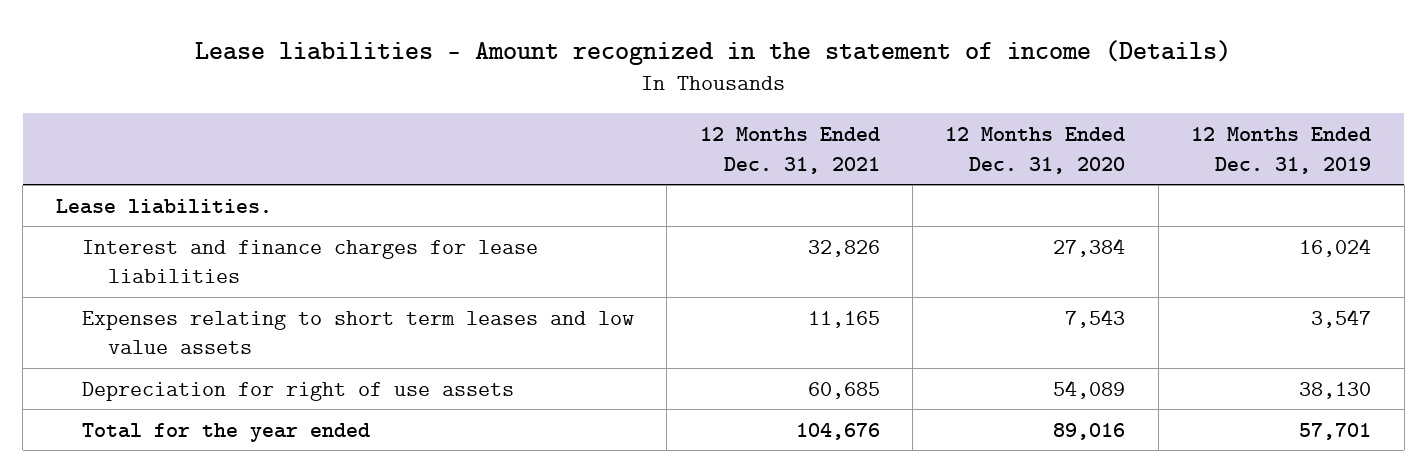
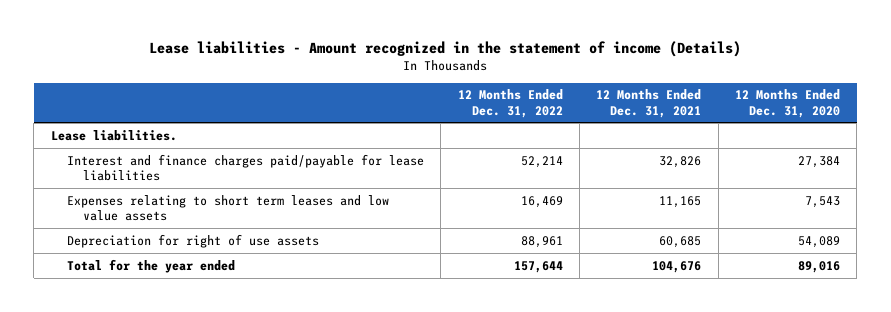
[1191,127,1372,174] 12 Months Ended Dec. 31, 2019 -> none
none -> [457,89,563,118] 12 Months Ended Dec. 31, 2022
[81,239,538,284] Interest and finance charges for lease liabilities -> [66,153,424,181] Interest and finance charges paid/payable for lease liabilities

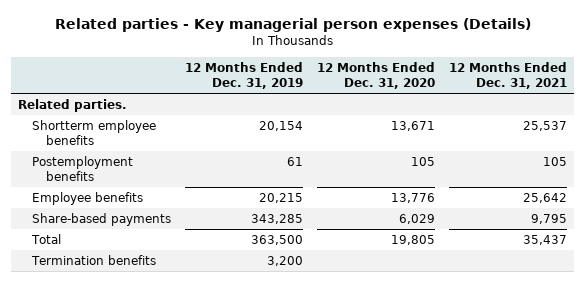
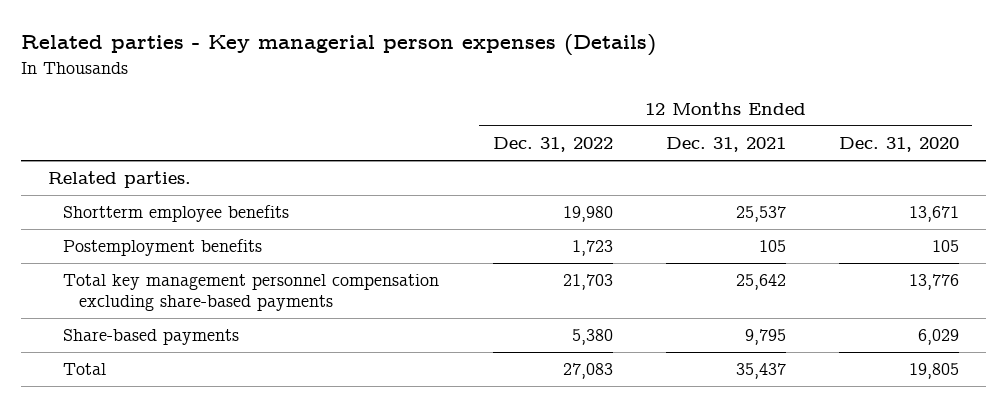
[185,61,304,90] 12 Months Ended Dec. 31, 2019 -> none
none -> [492,137,613,153] Dec. 31, 2022
[32,191,144,205] Employee benefits -> [63,274,440,312] Total key management personnel compensation excluding share-based payments
[31,254,157,265] Termination benefits -> none

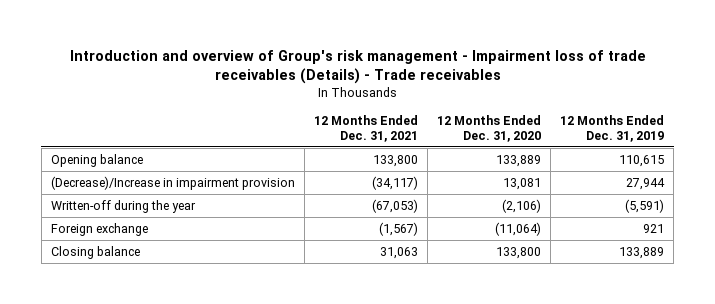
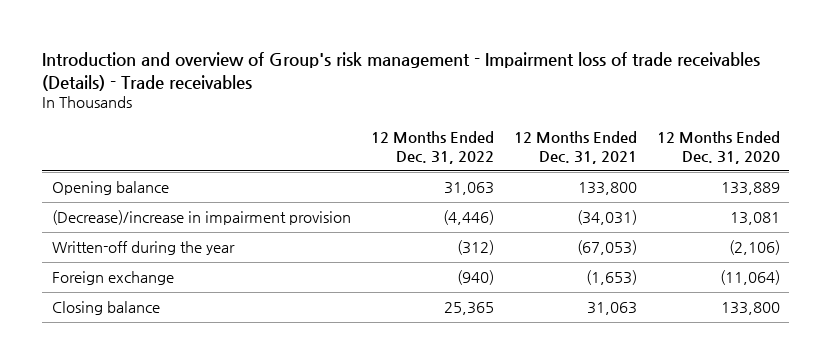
[560,115,665,142] 12 Months Ended Dec. 31, 2019 -> none
none -> [371,130,495,164] 12 Months Ended Dec. 31, 2022
[50,175,295,190] (Decrease)/Increase in impairment provision -> [52,210,352,226] (Decrease)/increase in impairment provision
[371,175,418,190] (34,117) -> [576,210,637,226] (34,031)
[378,221,418,236] (1,567) -> [585,270,637,286] (1,653)

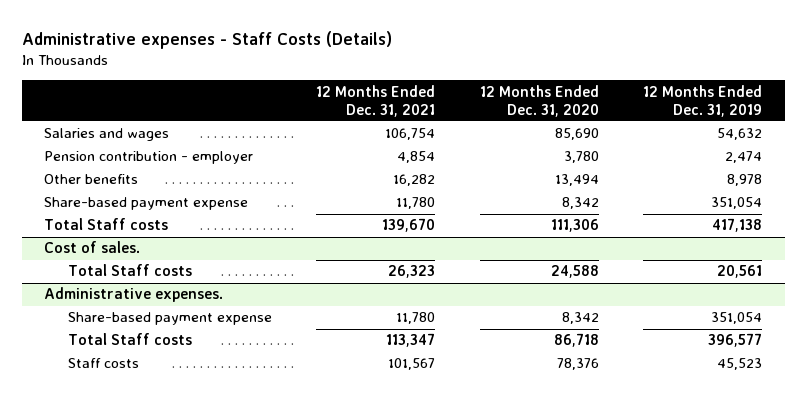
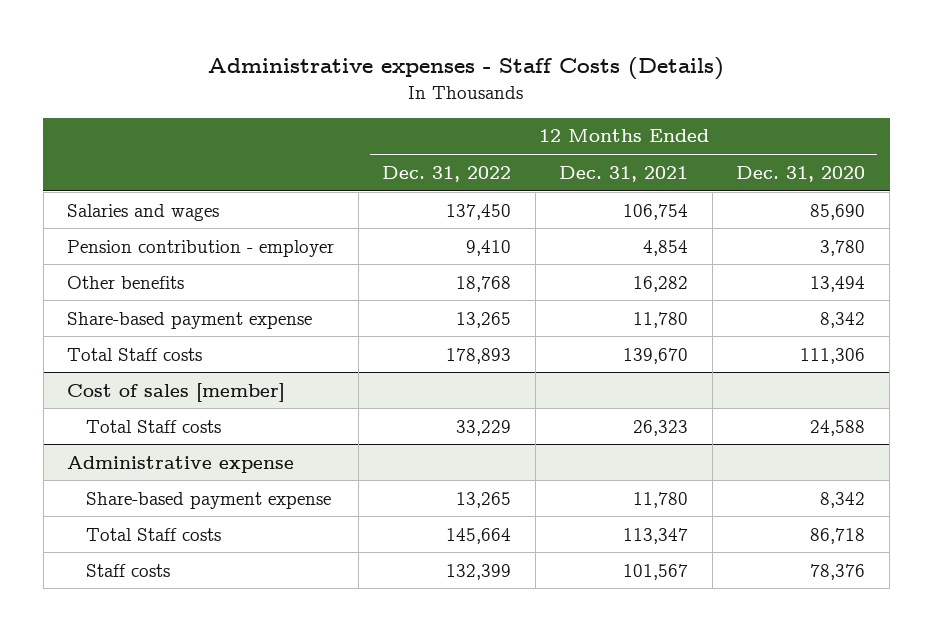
[643,84,763,117] 12 Months Ended Dec. 31, 2019 -> none
none -> [382,165,512,182] Dec. 31, 2022
[44,241,141,254] Cost of sales. -> [67,382,286,402] Cost of sales [member]
[44,287,224,303] Administrative expenses. -> [67,455,295,473] Administrative expense

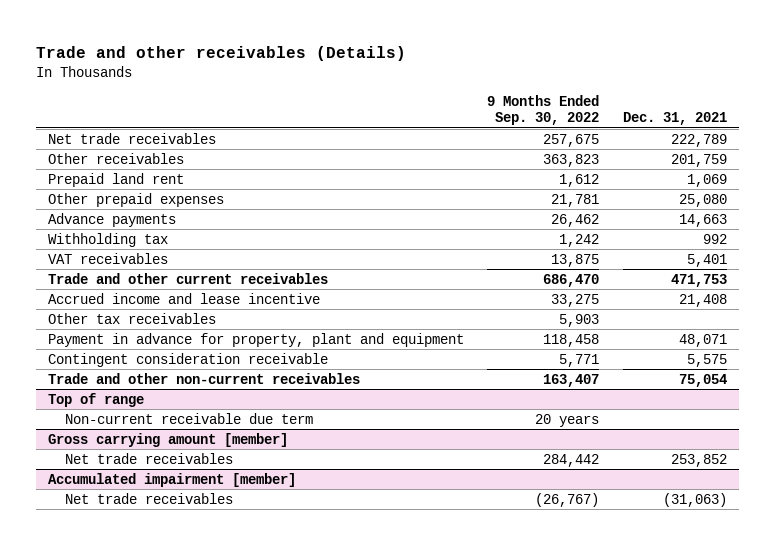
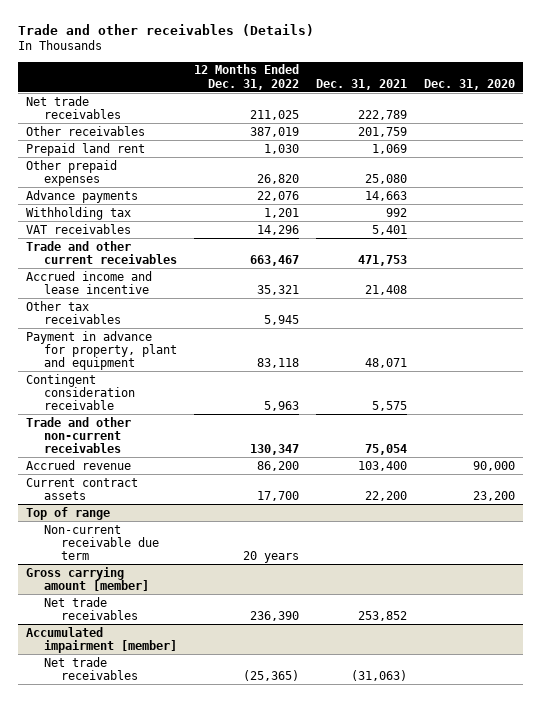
[487,94,600,125] 9 Months Ended Sep. 30, 2022 -> none
none -> [193,64,299,90] 12 Months Ended Dec. 31, 2022
none -> [423,78,515,90] Dec. 31, 2020
none -> [26,459,132,470] Accrued revenue
none -> [26,477,139,500] Current contract assets

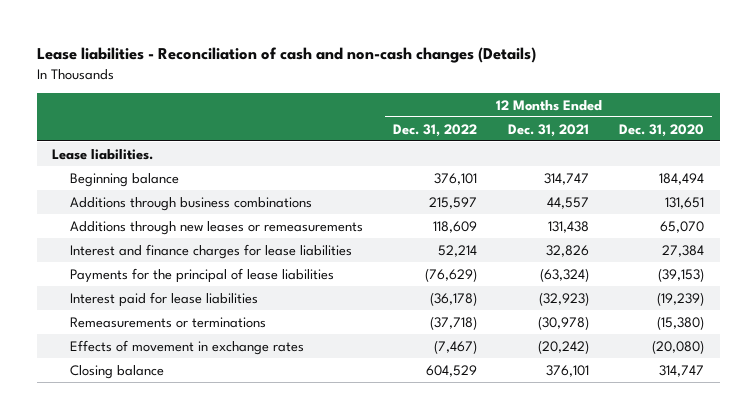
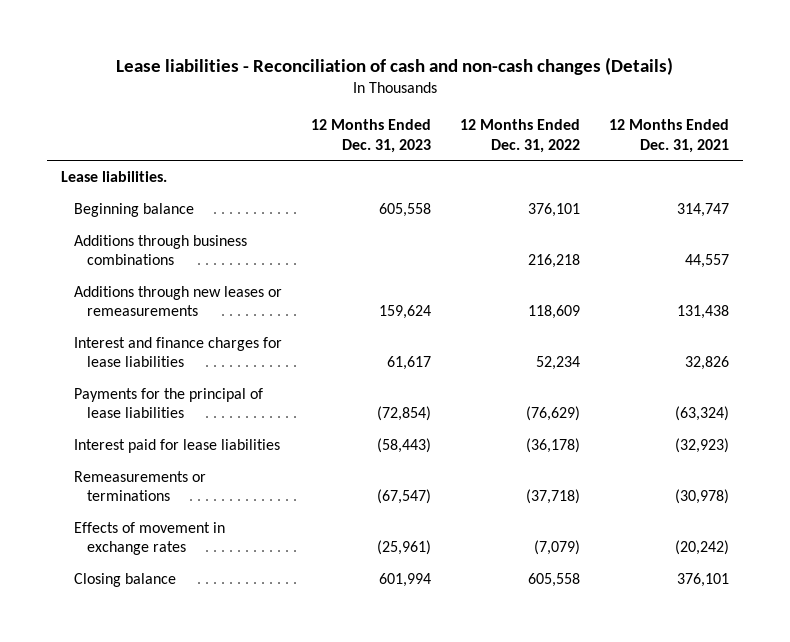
[619,123,705,137] Dec. 31, 2020 -> none
none -> [310,119,431,153] 12 Months Ended Dec. 31, 2023
[429,196,478,209] 215,597 -> [527,254,580,269] 216,218
[438,244,478,257] 52,214 -> [535,356,580,371] 52,234
[434,339,478,354] (7,467) -> [533,540,580,556] (7,079)
[426,364,478,377] 604,529 -> [527,572,580,587] 605,558

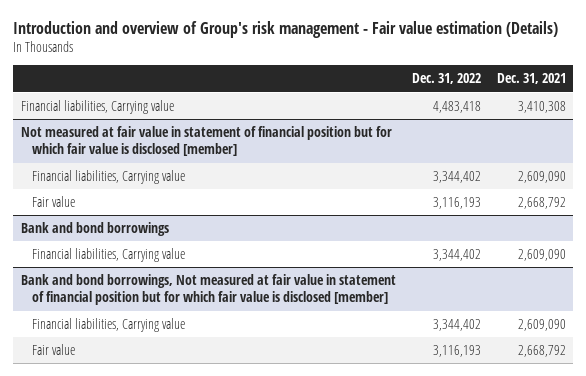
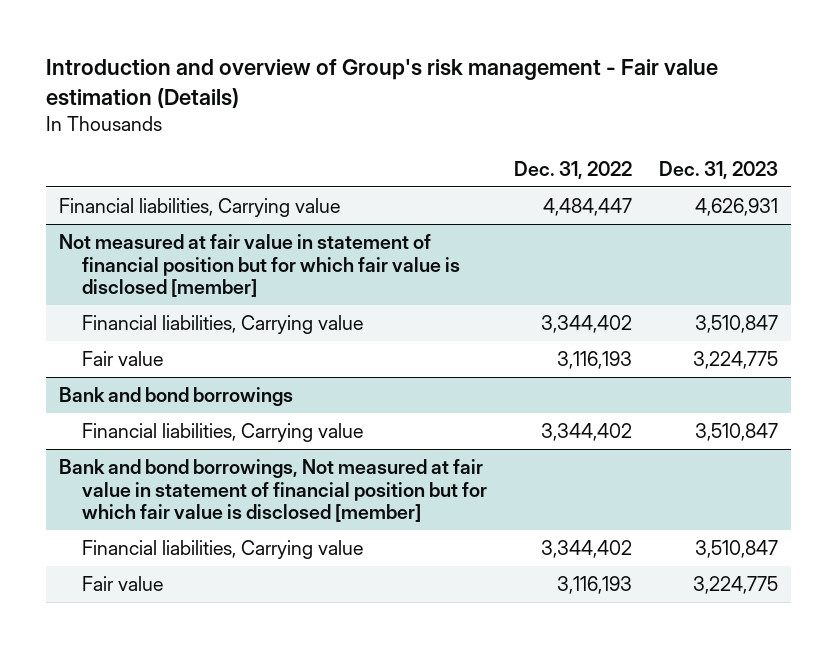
[496,73,566,85] Dec. 31, 2021 -> none
none -> [658,160,778,179] Dec. 31, 2023
[432,100,481,113] 4,483,418 -> [543,198,633,217] 4,484,447

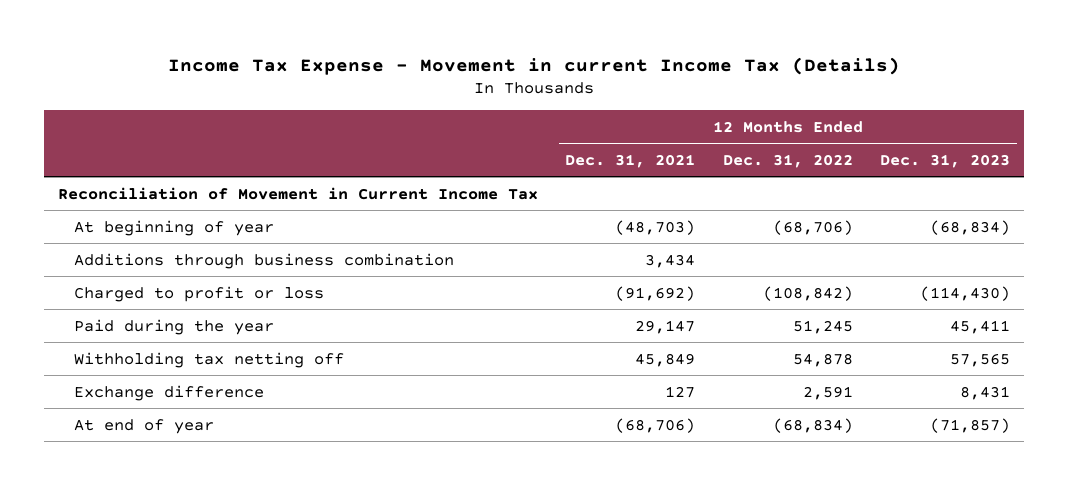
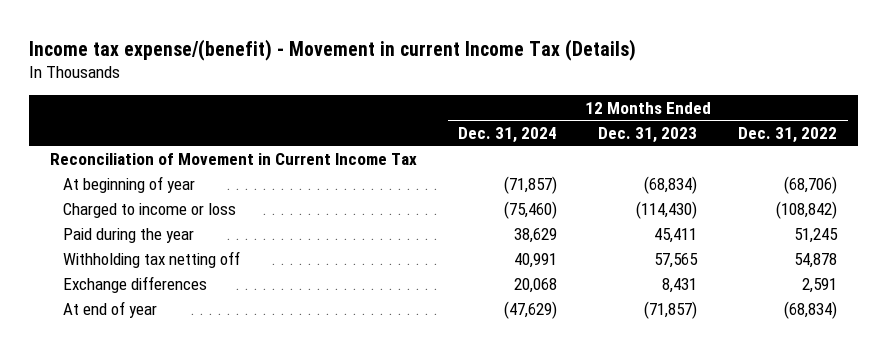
[168,56,901,75] Income Tax Expense - Movement in current Income Tax (Details) -> [29,38,637,61] Income tax expense/(benefit) - Movement in current Income Tax (Details)
[565,153,696,168] Dec. 31, 2021 -> none
none -> [458,126,558,143] Dec. 31, 2024
[74,252,455,269] Additions through business combination -> none
[74,285,325,302] Charged to profit or loss -> [62,202,236,218] Charged to income or loss
[74,384,265,401] Exchange difference -> [62,275,207,293] Exchange differences

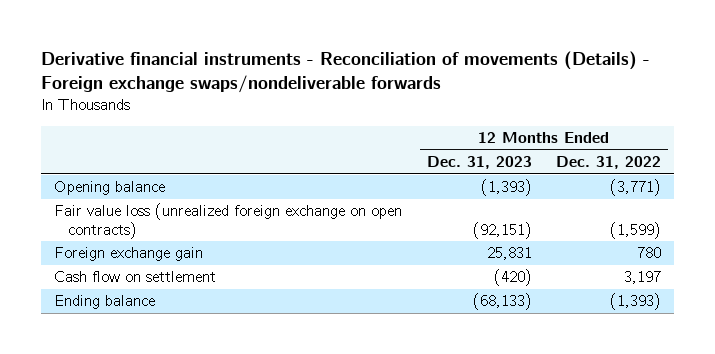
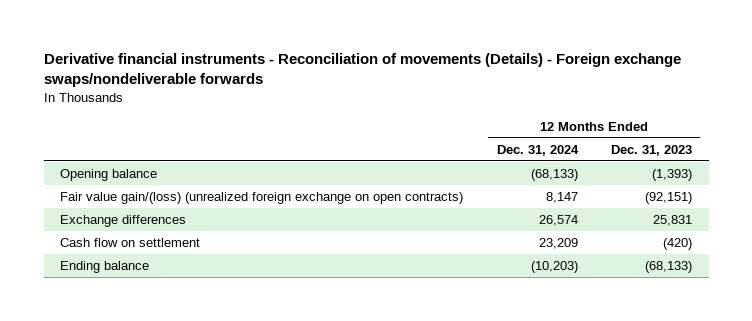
[556,156,662,170] Dec. 31, 2022 -> none
none -> [496,144,579,156] Dec. 31, 2024
[53,203,402,239] Fair value loss (unrealized foreign exchange on open contracts) -> [60,191,464,204] Fair value gain/(loss) (unrealized foreign exchange on open contracts)
[53,247,203,262] Foreign exchange gain -> [60,214,187,227] Exchange differences

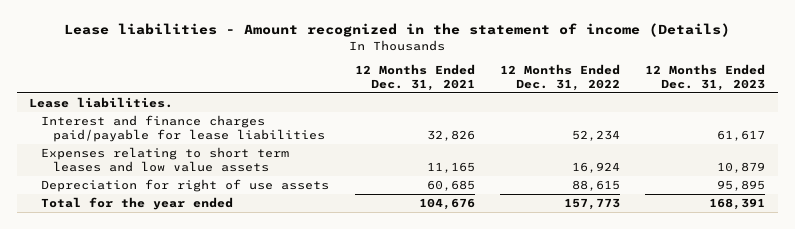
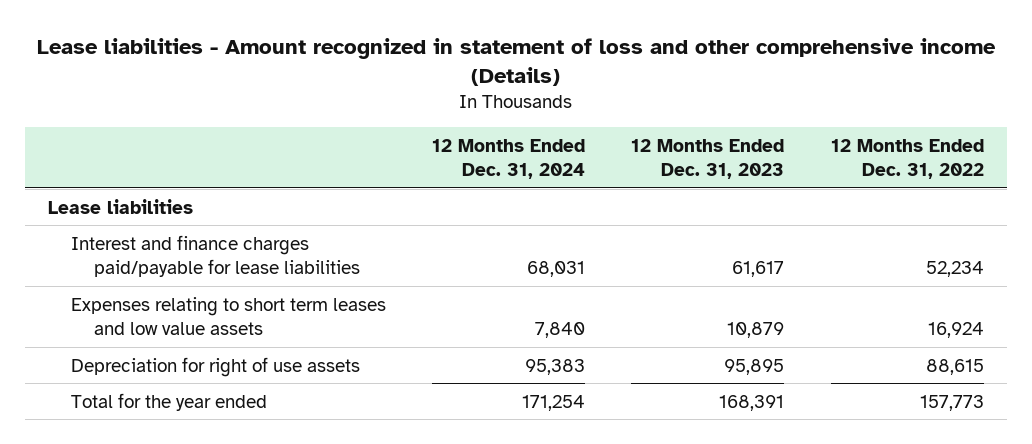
[64,23,731,38] Lease liabilities - Amount recognized in the statement of income (Details) -> [36,38,996,87] Lease liabilities - Amount recognized in statement of loss and other comprehensive income (Details)
[354,64,475,92] 12 Months Ended Dec. 31, 2021 -> none
none -> [432,138,586,179] 12 Months Ended Dec. 31, 2024
[29,96,174,108] Lease liabilities. -> [48,198,194,214] Lease liabilities

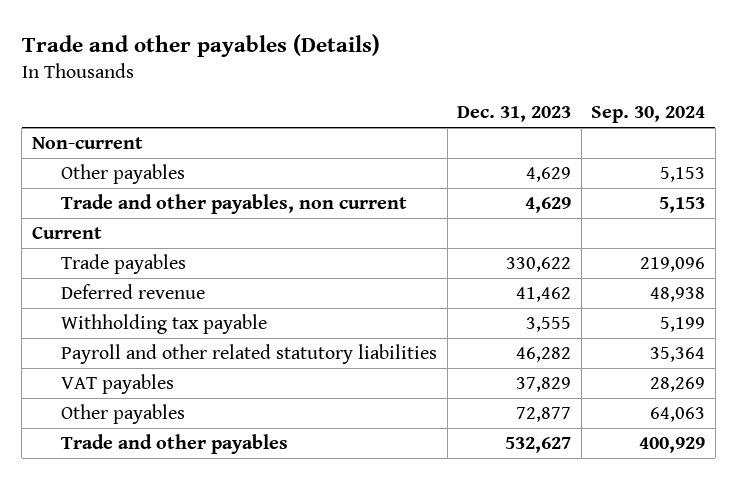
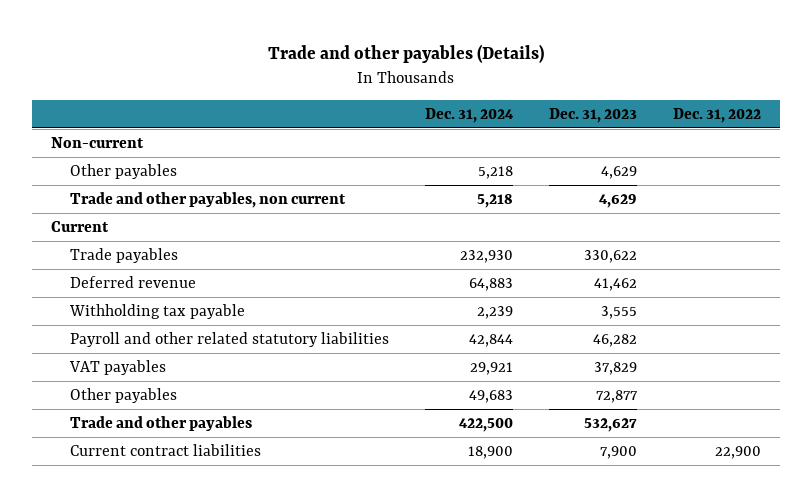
[591,106,706,124] Sep. 30, 2024 -> none
none -> [425,107,515,123] Dec. 31, 2024
none -> [673,107,762,123] Dec. 31, 2022
none -> [69,443,261,456] Current contract liabilities

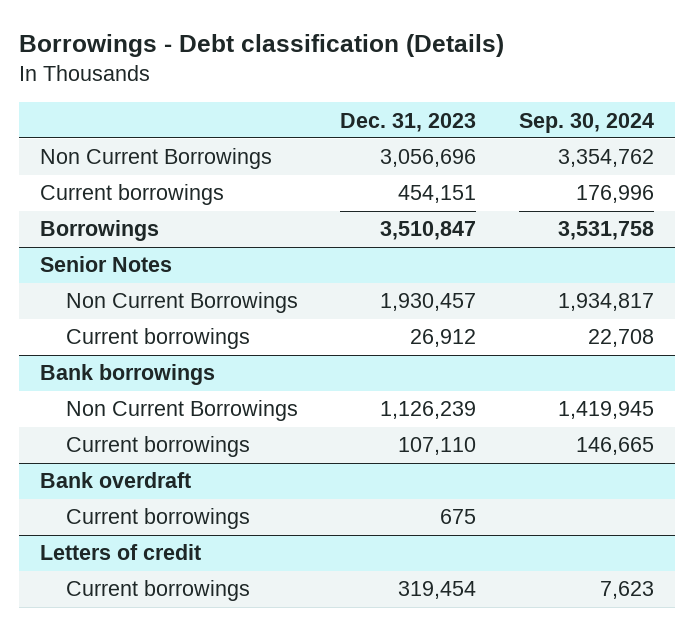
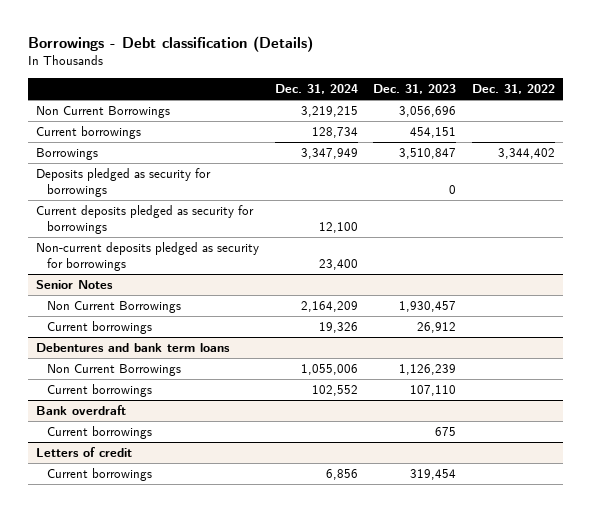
[518,112,654,133] Sep. 30, 2024 -> none
none -> [274,84,358,95] Dec. 31, 2024
none -> [471,84,555,95] Dec. 31, 2022
none -> [35,168,211,197] Deposits pledged as security for borrowings
none -> [35,205,254,234] Current deposits pledged as security for borrowings
none -> [35,242,259,271] Non-current deposits pledged as security for borrowings
[39,364,215,386] Bank borrowings -> none
none -> [35,343,230,353] Debentures and bank term loans

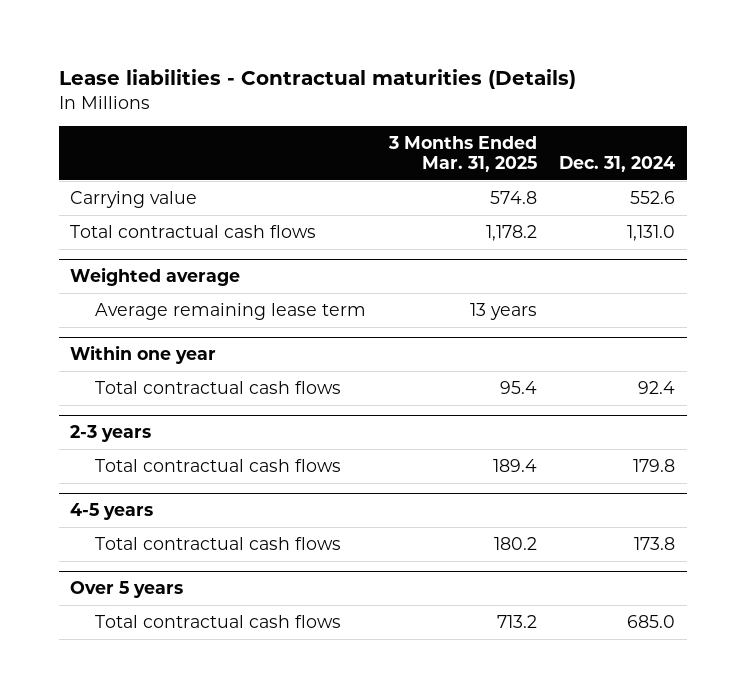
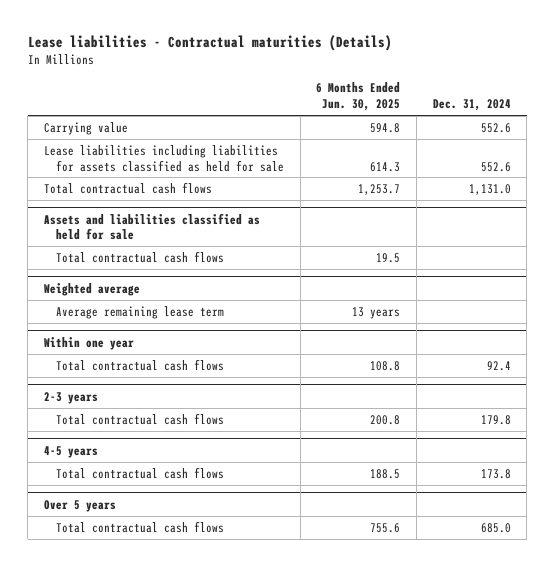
[387,136,537,173] 3 Months Ended Mar. 31, 2025 -> none
none -> [316,82,401,112] 6 Months Ended Jun. 30, 2025
none -> [43,144,285,172] Lease liabilities including liabilities for assets classified as held for sale
none -> [43,212,260,241] Assets and liabilities classified as held for sale
none -> [56,250,225,263] Total contractual cash flows

